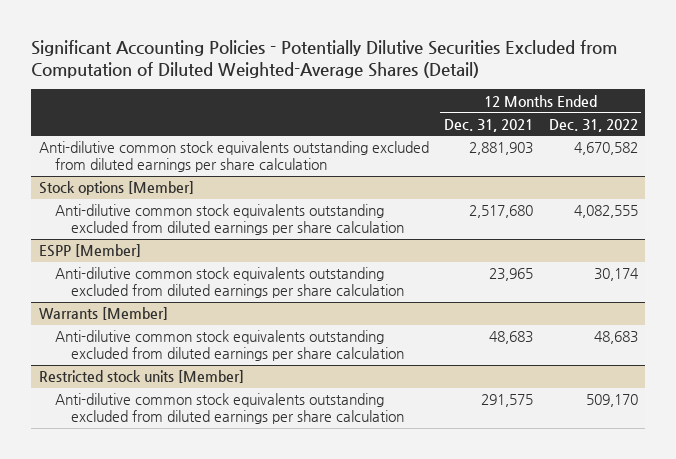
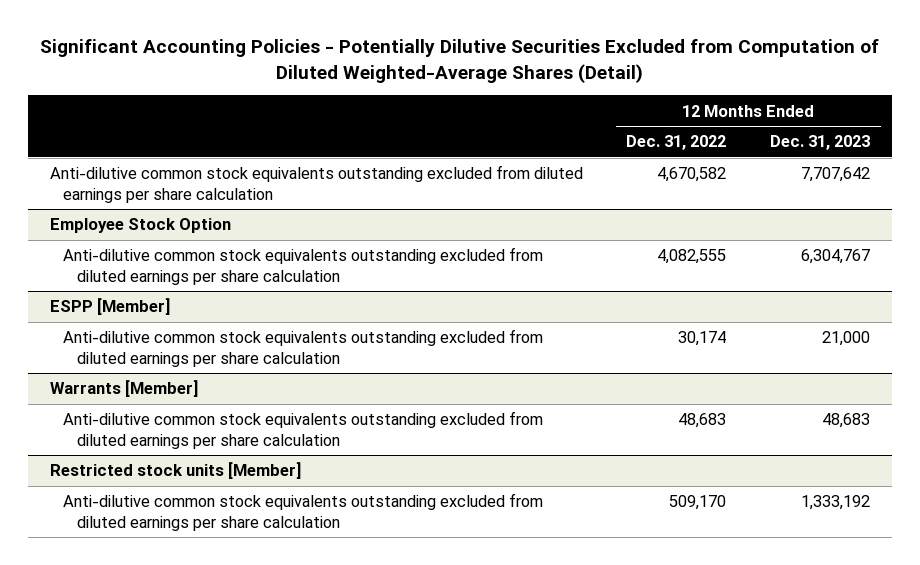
[444,118,534,132] Dec. 31, 2021 -> none
none -> [770,135,871,151] Dec. 31, 2023
[38,181,194,196] Stock options [Member] -> [49,218,231,234] Employee Stock Option

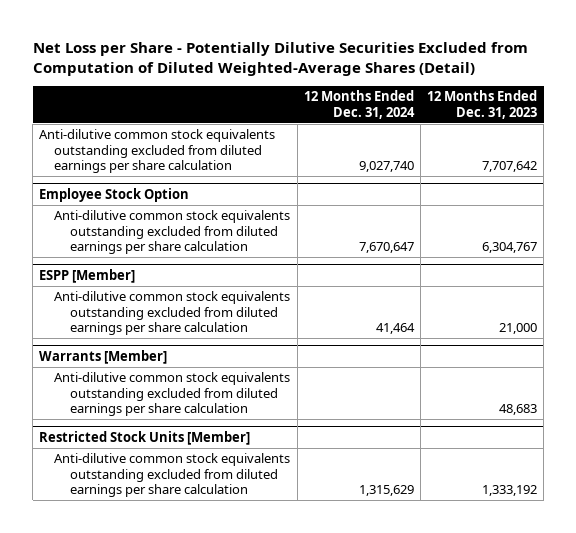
[39,39,879,83] Significant Accounting Policies - Potentially Dilutive Securities Excluded from Computation of Diluted Weighted-Average Shares (Detail) -> [32,41,528,76] Net Loss per Share - Potentially Dilutive Securities Excluded from Computation of Diluted Weighted-Average Shares (Detail)
[626,135,727,151] Dec. 31, 2022 -> none
none -> [303,90,415,119] 12 Months Ended Dec. 31, 2024
[49,462,302,480] Restricted stock units [Member] -> [39,431,251,446] Restricted Stock Units [Member]

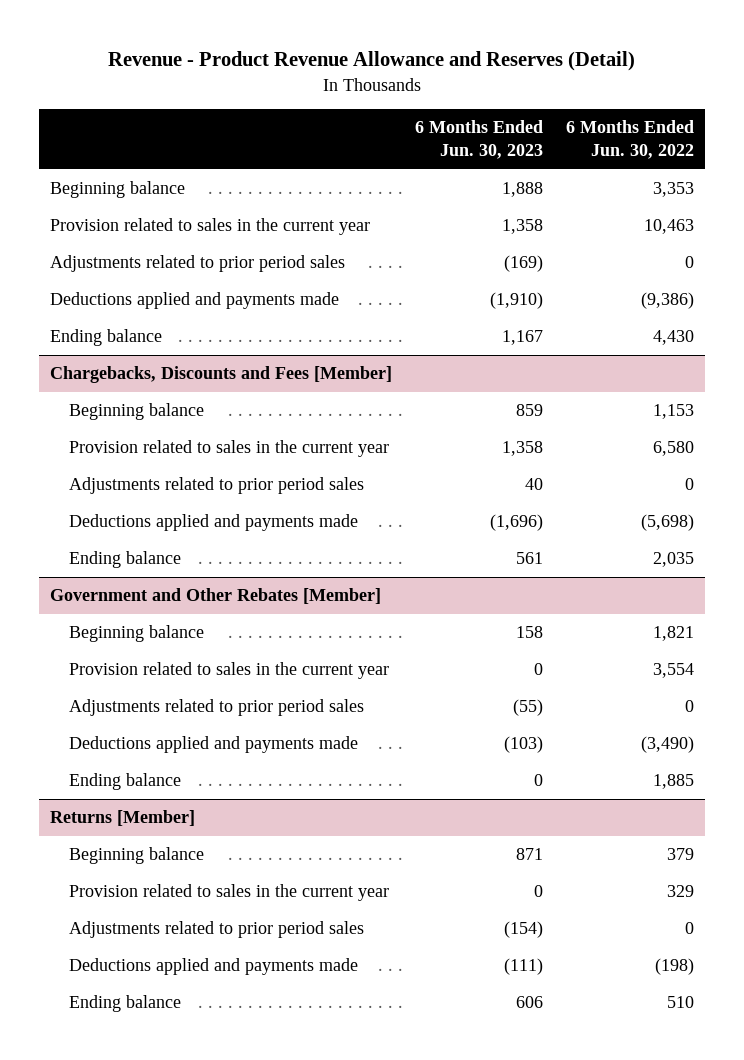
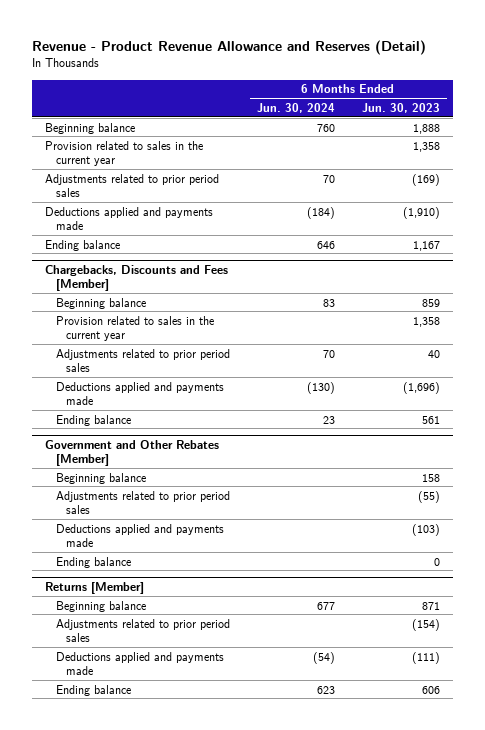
[565,120,694,160] 6 Months Ended Jun. 30, 2022 -> none
none -> [256,102,335,113] Jun. 30, 2024
[69,662,390,680] Provision related to sales in the current year -> none
[69,884,390,902] Provision related to sales in the current year -> none

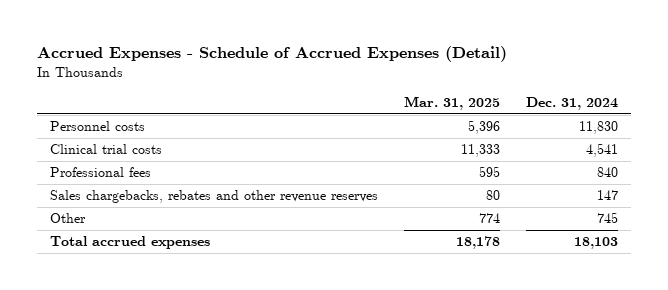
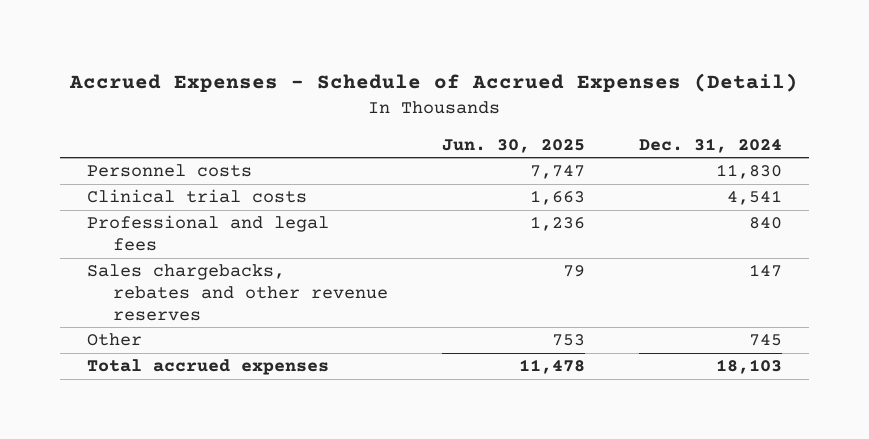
[403,95,500,110] Mar. 31, 2025 -> none
none -> [441,138,585,153] Jun. 30, 2025
[49,167,151,178] Professional fees -> [86,215,329,252] Professional and legal fees

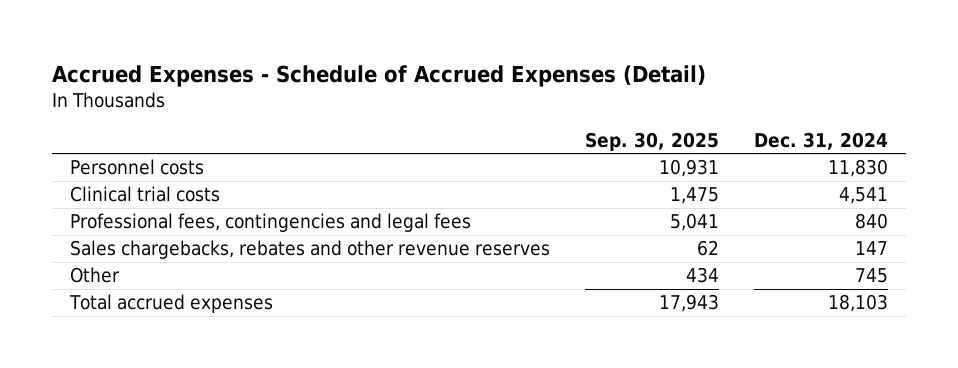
[441,138,585,153] Jun. 30, 2025 -> none
none -> [584,131,719,151] Sep. 30, 2025
[86,215,329,252] Professional and legal fees -> [69,213,471,233] Professional fees, contingencies and legal fees

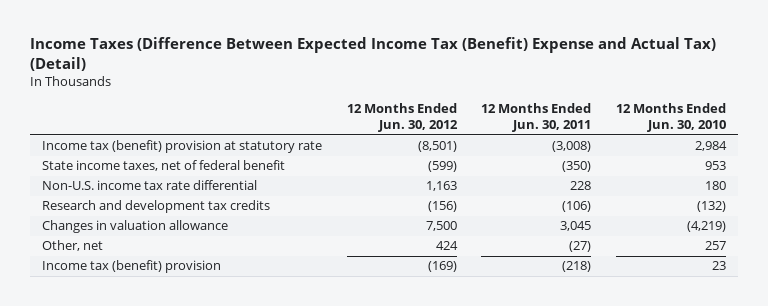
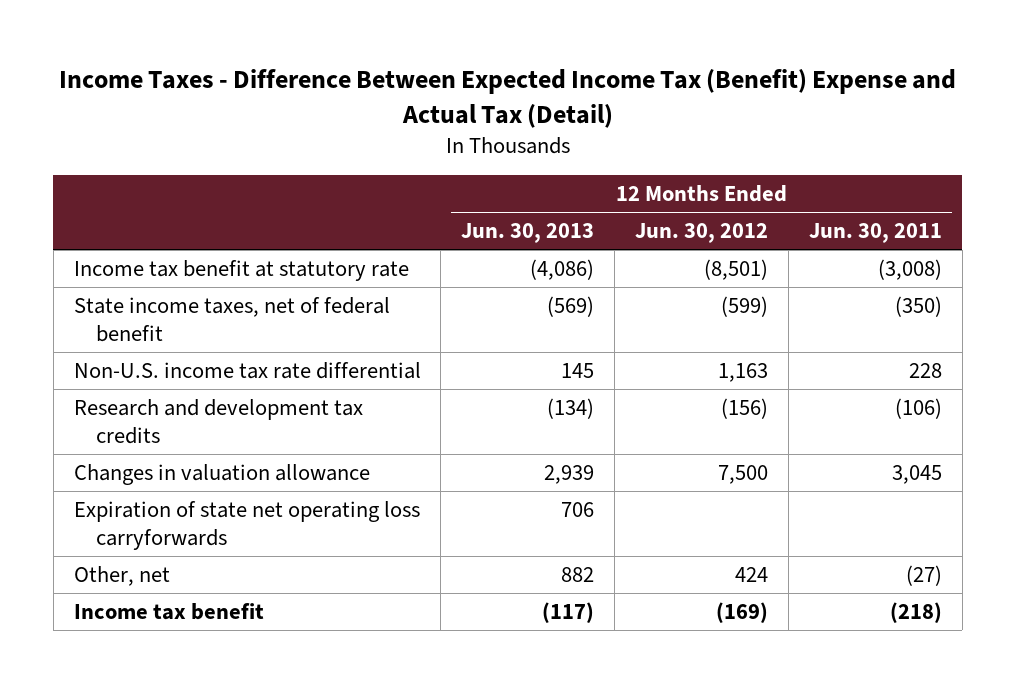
[29,37,716,71] Income Taxes (Difference Between Expected Income Tax (Benefit) Expense and Actual Tax) (Detail) -> [58,68,956,128] Income Taxes - Difference Between Expected Income Tax (Benefit) Expense and Actual Tax (Detail)
[615,103,726,133] 12 Months Ended Jun. 30, 2010 -> none
none -> [461,223,595,244] Jun. 30, 2013
[41,140,322,154] Income tax (benefit) provision at statutory rate -> [73,259,409,281] Income tax benefit at statutory rate
none -> [73,500,420,551] Expiration of state net operating loss carryforwards
[41,260,221,274] Income tax (benefit) provision -> [73,602,264,620] Income tax benefit

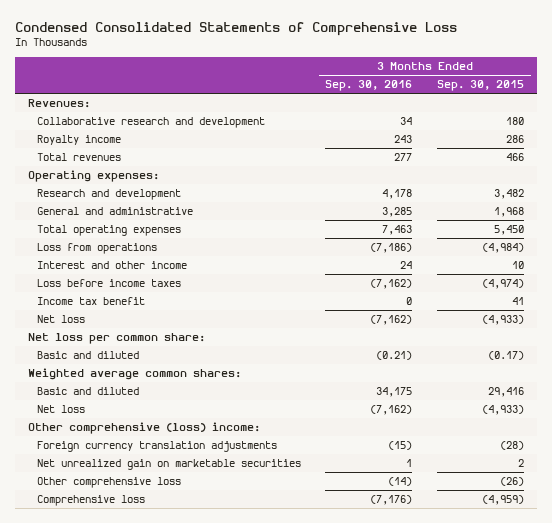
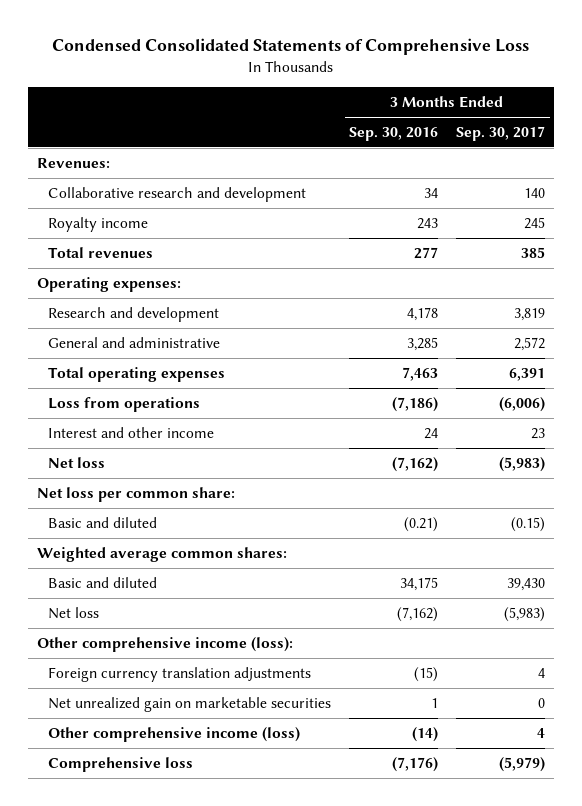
[437,80,525,92] Sep. 30, 2015 -> none
none -> [456,125,546,141] Sep. 30, 2017
[36,279,181,288] Loss before income taxes -> none
[36,297,145,306] Income tax benefit -> none
[27,422,260,435] Other comprehensive (loss) income: -> [36,636,293,652] Other comprehensive income (loss):
[36,477,181,489] Other comprehensive loss -> [48,726,301,742] Other comprehensive income (loss)

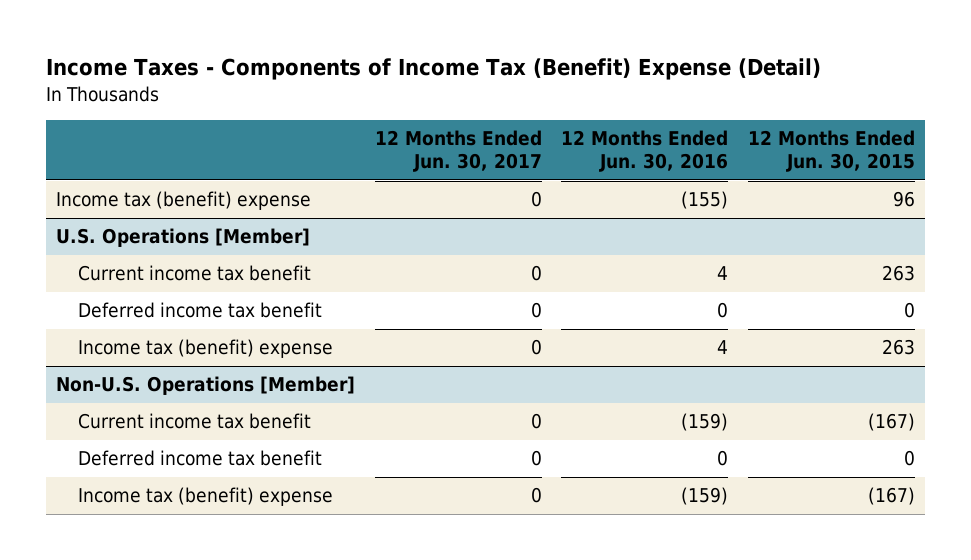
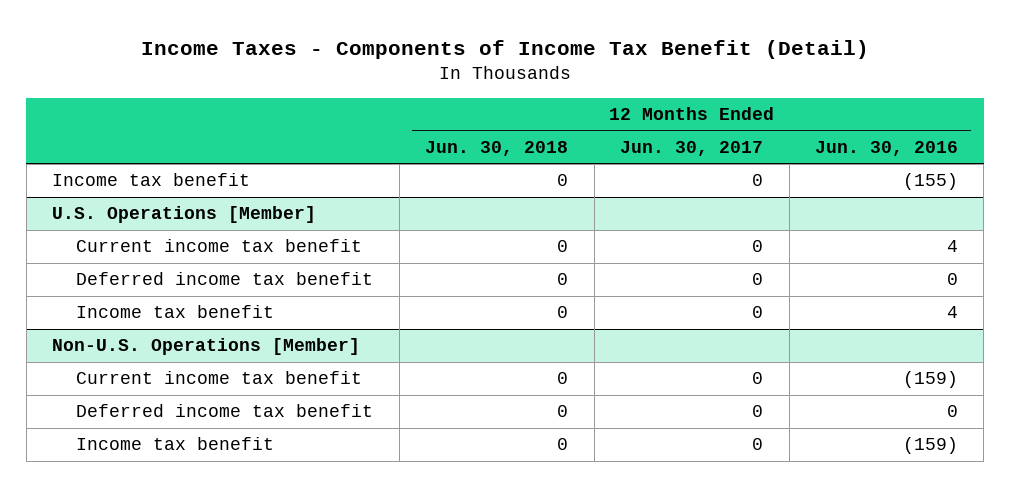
[45,58,821,81] Income Taxes - Components of Income Tax (Benefit) Expense (Detail) -> [141,39,870,59] Income Taxes - Components of Income Tax Benefit (Detail)
[748,129,916,173] 12 Months Ended Jun. 30, 2015 -> none
none -> [425,140,569,156] Jun. 30, 2018
[55,191,311,211] Income tax (benefit) expense -> [52,173,251,187] Income tax benefit
[78,339,334,359] Income tax (benefit) expense -> [76,305,275,319] Income tax benefit
[78,487,334,507] Income tax (benefit) expense -> [76,437,275,451] Income tax benefit

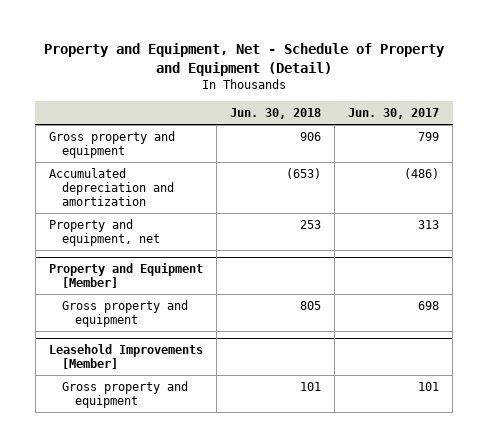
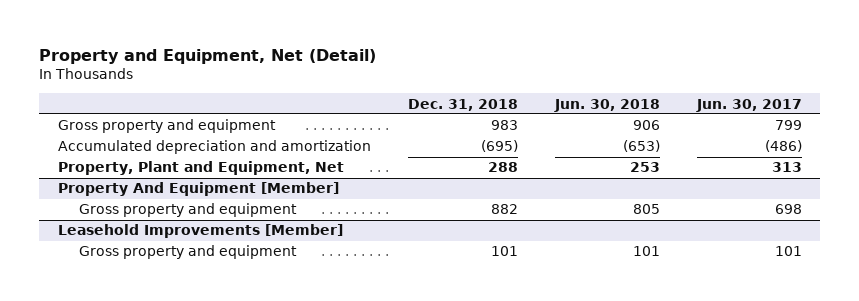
[43,42,445,76] Property and Equipment, Net - Schedule of Property and Equipment (Detail) -> [39,48,377,64] Property and Equipment, Net (Detail)
none -> [407,98,518,111] Dec. 31, 2018
[48,218,160,246] Property and equipment, net -> [57,161,344,176] Property, Plant and Equipment, Net
[48,262,203,288] Property and Equipment [Member] -> [57,182,339,197] Property And Equipment [Member]

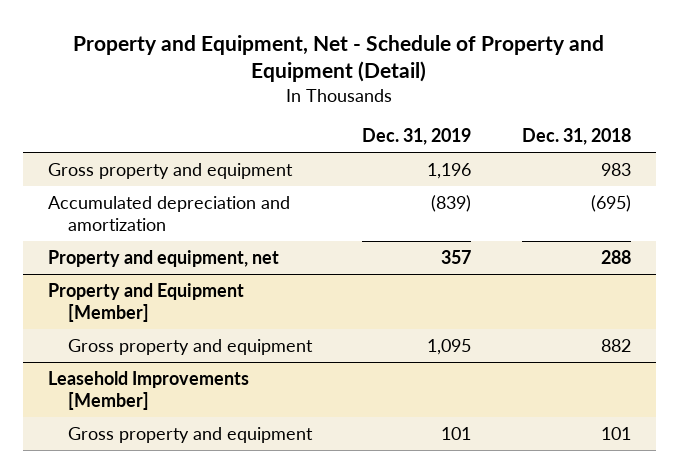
[39,48,377,64] Property and Equipment, Net (Detail) -> [73,34,605,82] Property and Equipment, Net - Schedule of Property and Equipment (Detail)
[553,98,660,112] Jun. 30, 2018 -> none
[695,98,802,112] Jun. 30, 2017 -> none
none -> [362,128,472,146] Dec. 31, 2019
[57,161,344,176] Property, Plant and Equipment, Net -> [48,249,280,267] Property and equipment, net
[57,182,339,197] Property And Equipment [Member] -> [48,282,245,322] Property and Equipment [Member]

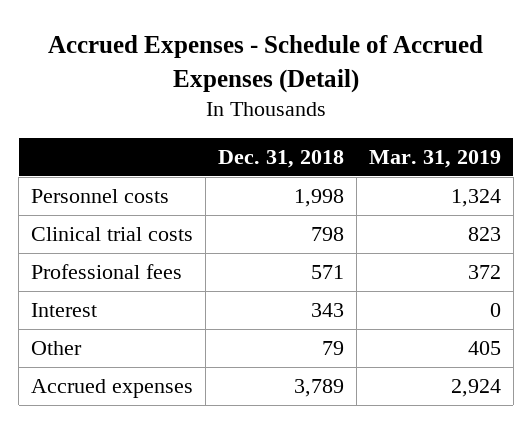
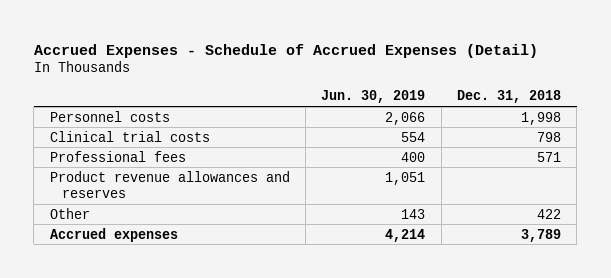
[368,149,501,168] Mar. 31, 2019 -> none
none -> [321,90,426,104] Jun. 30, 2019
[31,303,98,318] Interest -> none
none -> [49,170,290,199] Product revenue allowances and reserves
[322,341,345,356] 79 -> [536,208,561,219] 422

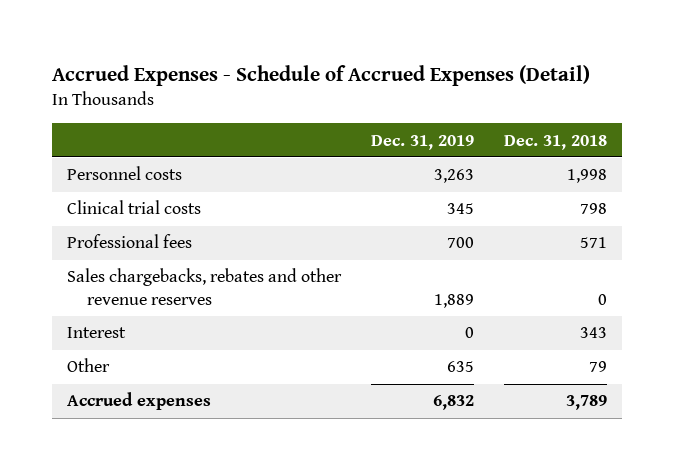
[321,90,426,104] Jun. 30, 2019 -> none
none -> [371,134,475,150] Dec. 31, 2019
[49,170,290,199] Product revenue allowances and reserves -> none
none -> [67,268,343,305] Sales chargebacks, rebates and other revenue reserves
none -> [67,327,127,339] Interest
[536,208,561,219] 422 -> [589,361,608,373] 79

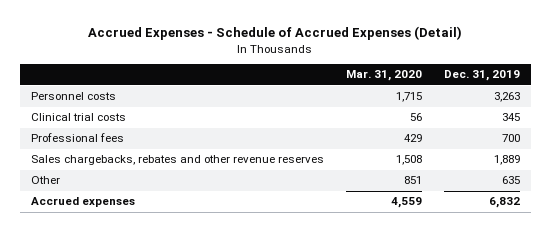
[504,134,608,150] Dec. 31, 2018 -> none
none -> [345,70,422,82] Mar. 31, 2020
[67,327,127,339] Interest -> none

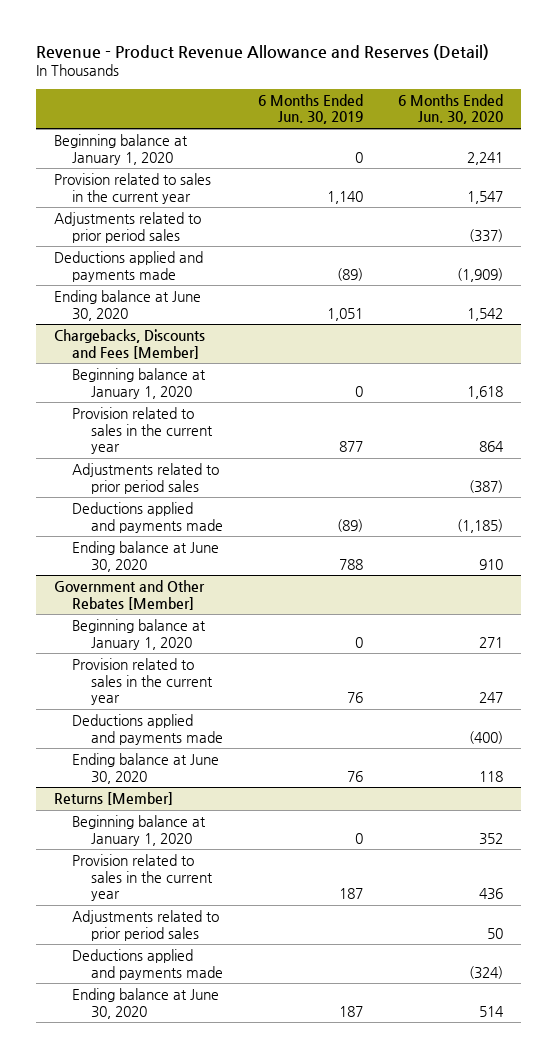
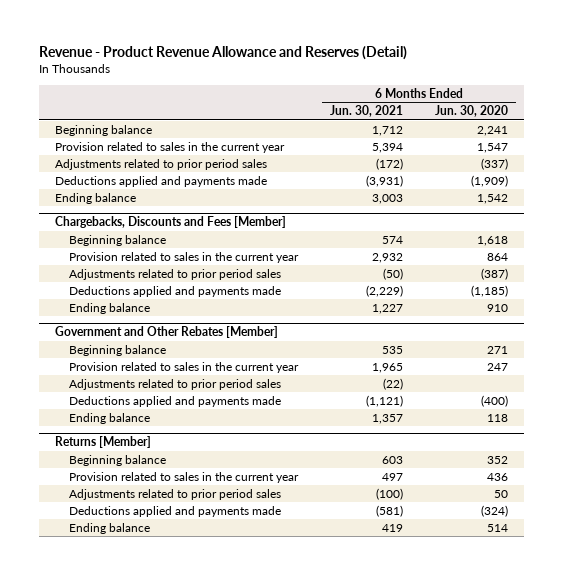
[258,93,364,125] 6 Months Ended Jun. 30, 2019 -> none
none -> [330,105,404,118] Jun. 30, 2021
[53,134,188,165] Beginning balance at January 1, 2020 -> [55,124,153,136] Beginning balance
[53,290,201,321] Ending balance at June 30, 2020 -> [55,192,137,204] Ending balance
[72,368,207,399] Beginning balance at January 1, 2020 -> [69,234,167,246] Beginning balance
[72,541,220,572] Ending balance at June 30, 2020 -> [69,302,151,314] Ending balance
[72,619,207,650] Beginning balance at January 1, 2020 -> [69,344,167,356] Beginning balance
none -> [69,378,282,390] Adjustments related to prior period sales
[72,753,220,784] Ending balance at June 30, 2020 -> [69,412,151,424] Ending balance
[72,815,207,846] Beginning balance at January 1, 2020 -> [69,454,167,466] Beginning balance
[72,988,220,1019] Ending balance at June 30, 2020 -> [69,522,151,534] Ending balance

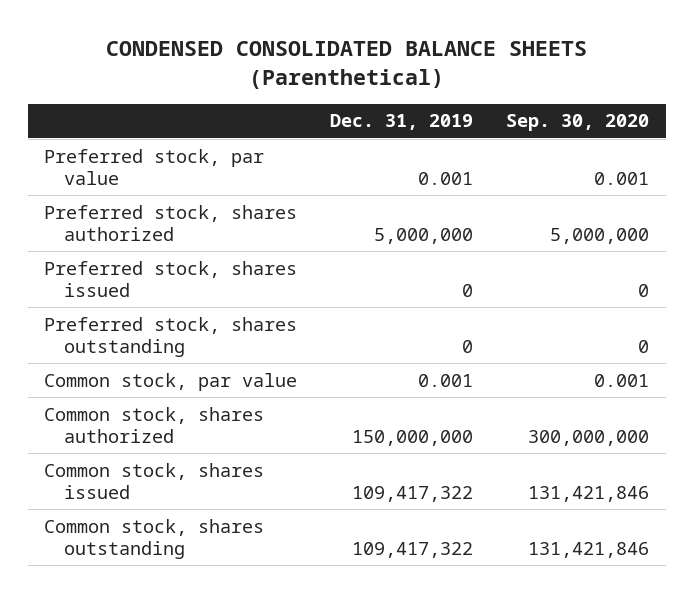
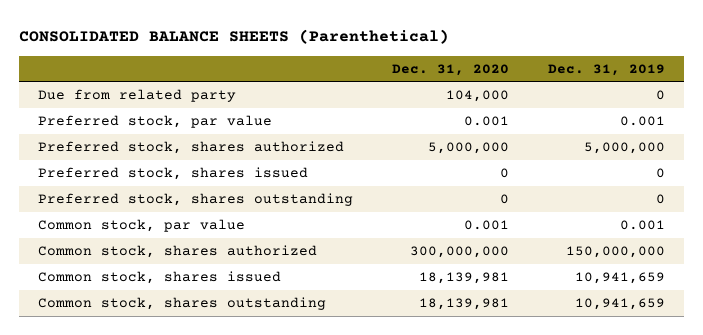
[105,41,587,90] CONDENSED CONSOLIDATED BALANCE SHEETS (Parenthetical) -> [18,29,449,45] CONSOLIDATED BALANCE SHEETS (Parenthetical)
[506,114,650,132] Sep. 30, 2020 -> none
none -> [392,63,510,76] Dec. 31, 2020
none -> [38,88,237,102] Due from related party
[352,486,474,503] 109,417,322 -> [574,271,665,284] 10,941,659
[352,542,474,559] 109,417,322 -> [574,297,665,310] 10,941,659

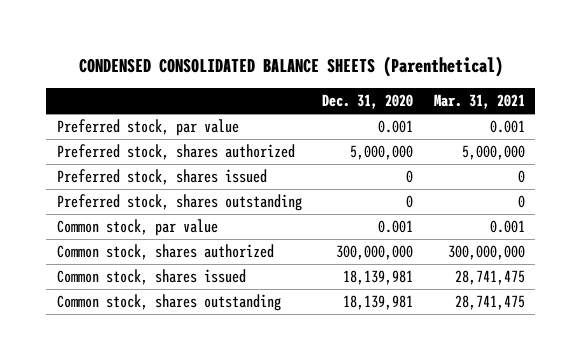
[18,29,449,45] CONSOLIDATED BALANCE SHEETS (Parenthetical) -> [78,55,503,77] CONDENSED CONSOLIDATED BALANCE SHEETS (Parenthetical)
[547,63,665,76] Dec. 31, 2019 -> none
none -> [433,94,525,110] Mar. 31, 2021
[38,88,237,102] Due from related party -> none

